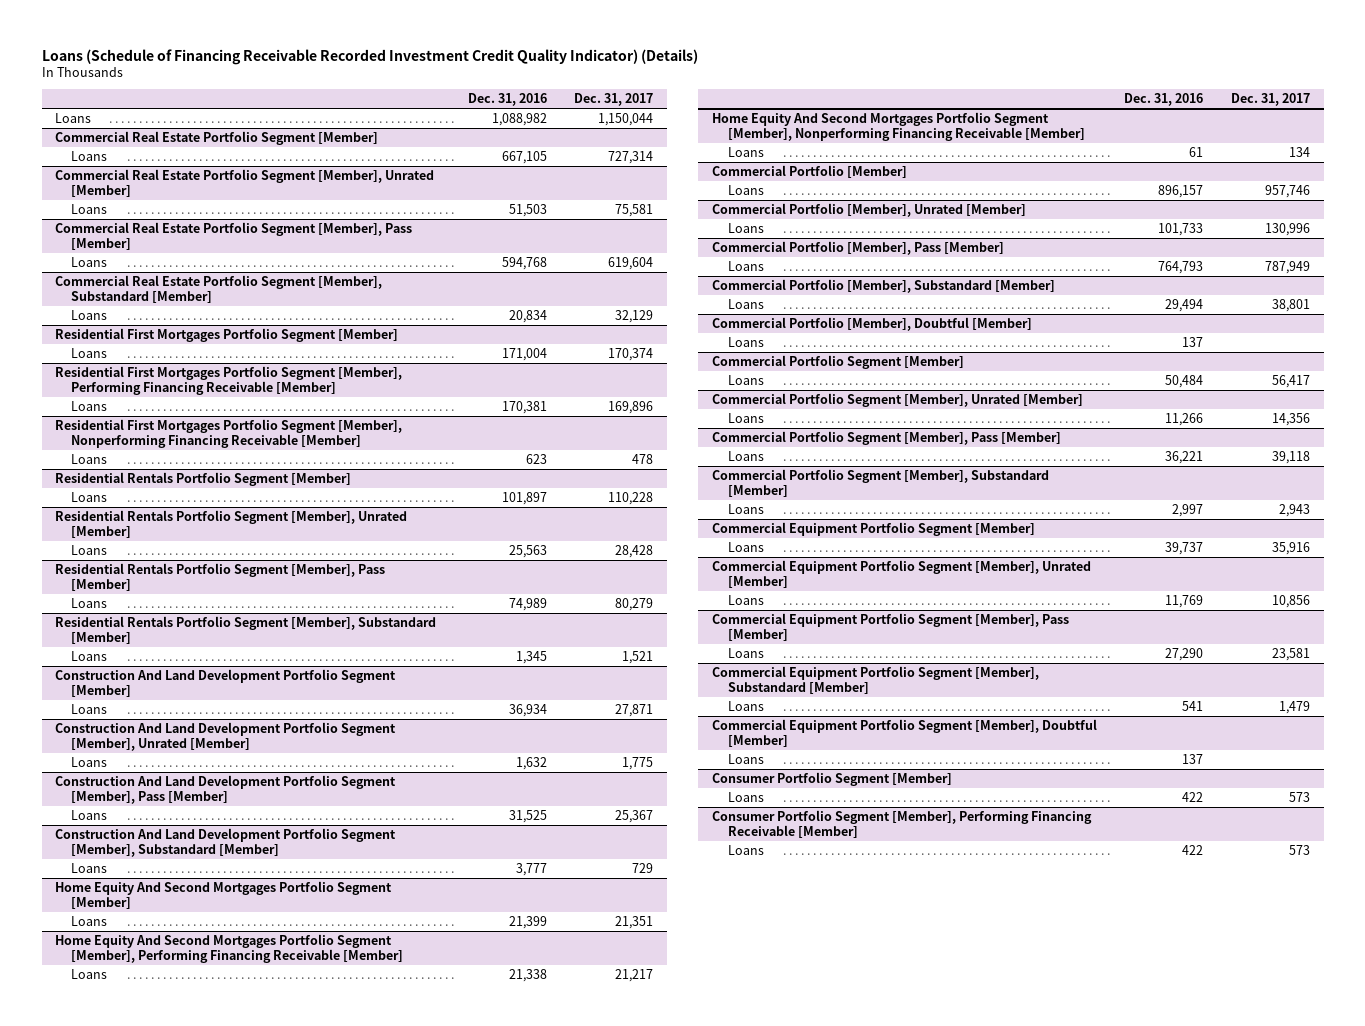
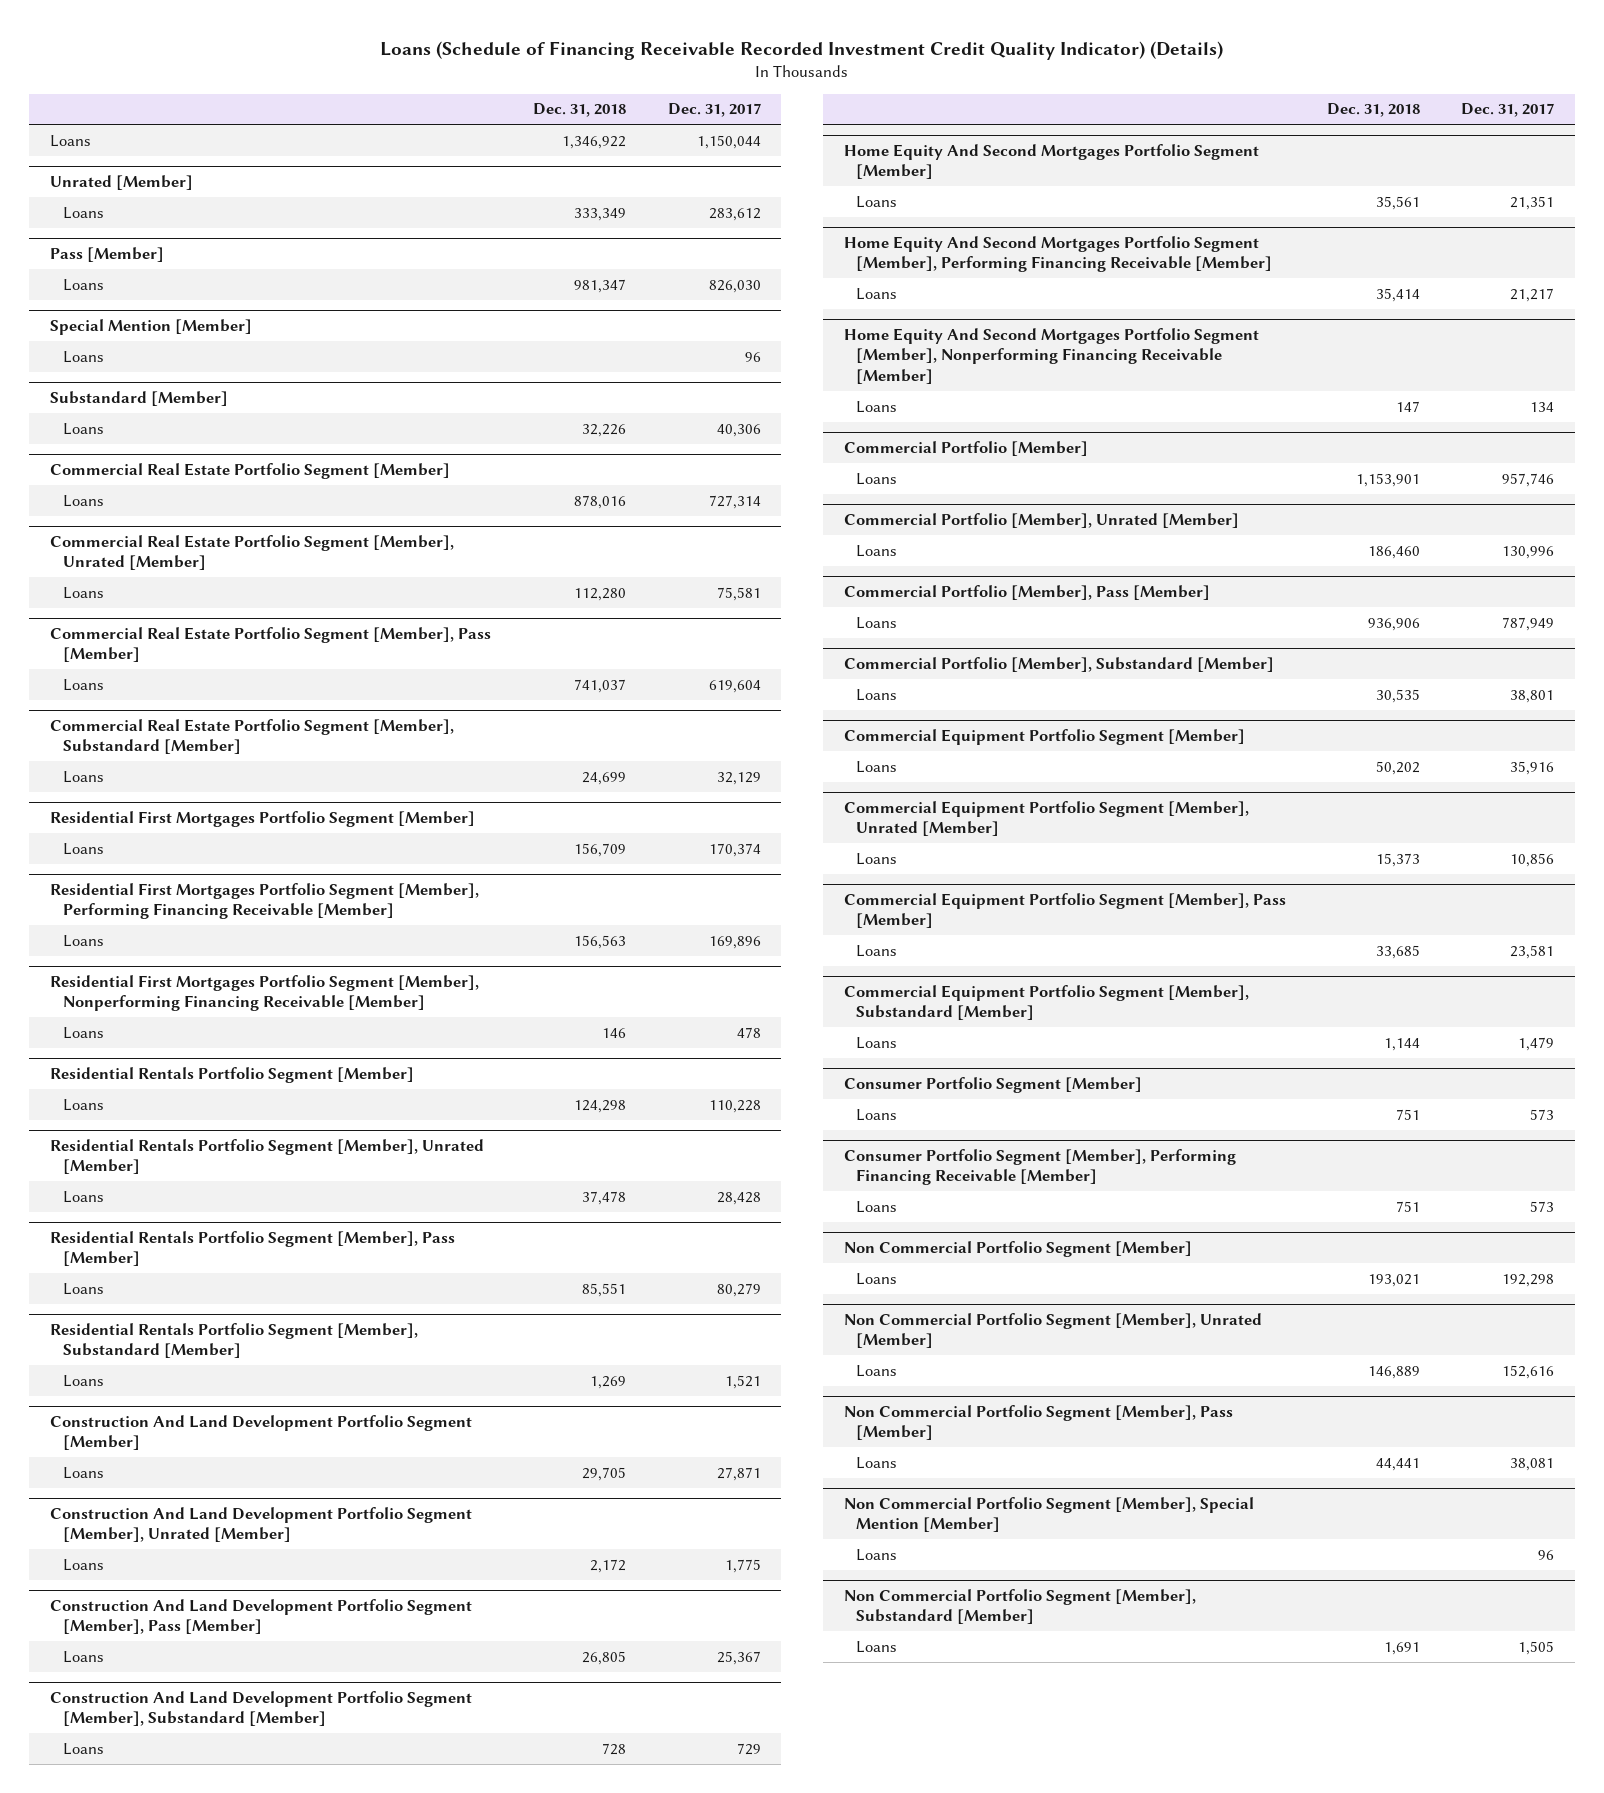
[467,93,547,107] Dec. 31, 2016 -> none
none -> [533,103,627,118] Dec. 31, 2018
none -> [49,174,193,190] Unrated [Member]
none -> [62,206,104,219] Loans
none -> [49,246,164,262] Pass [Member]
none -> [62,278,104,291] Loans
none -> [49,318,252,335] Special Mention [Member]
none -> [62,350,104,363] Loans
none -> [49,390,228,406] Substandard [Member]
none -> [62,422,104,435] Loans
[711,316,1032,331] Commercial Portfolio [Member], Doubtful [Member] -> none
[727,336,764,347] Loans -> none
[711,354,964,369] Commercial Portfolio Segment [Member] -> none
[727,374,764,385] Loans -> none
[711,392,1083,407] Commercial Portfolio Segment [Member], Unrated [Member] -> none
[727,412,764,423] Loans -> none
[711,430,1061,445] Commercial Portfolio Segment [Member], Pass [Member] -> none
[727,450,764,461] Loans -> none
[711,468,1049,497] Commercial Portfolio Segment [Member], Substandard [Member] -> none
[727,503,764,514] Loans -> none
[711,718,1097,747] Commercial Equipment Portfolio Segment [Member], Doubtful [Member] -> none
[727,753,764,764] Loans -> none
none -> [843,1240,1192,1257] Non Commercial Portfolio Segment [Member]
none -> [856,1272,898,1285] Loans
none -> [843,1312,1262,1349] Non Commercial Portfolio Segment [Member], Unrated [Member]
none -> [856,1364,898,1377] Loans
none -> [843,1404,1233,1441] Non Commercial Portfolio Segment [Member], Pass [Member]
none -> [856,1456,898,1469] Loans
none -> [843,1496,1254,1533] Non Commercial Portfolio Segment [Member], Special Mention [Member]
none -> [856,1548,898,1561] Loans
none -> [843,1588,1196,1625] Non Commercial Portfolio Segment [Member], Substandard [Member]
none -> [856,1640,898,1653] Loans

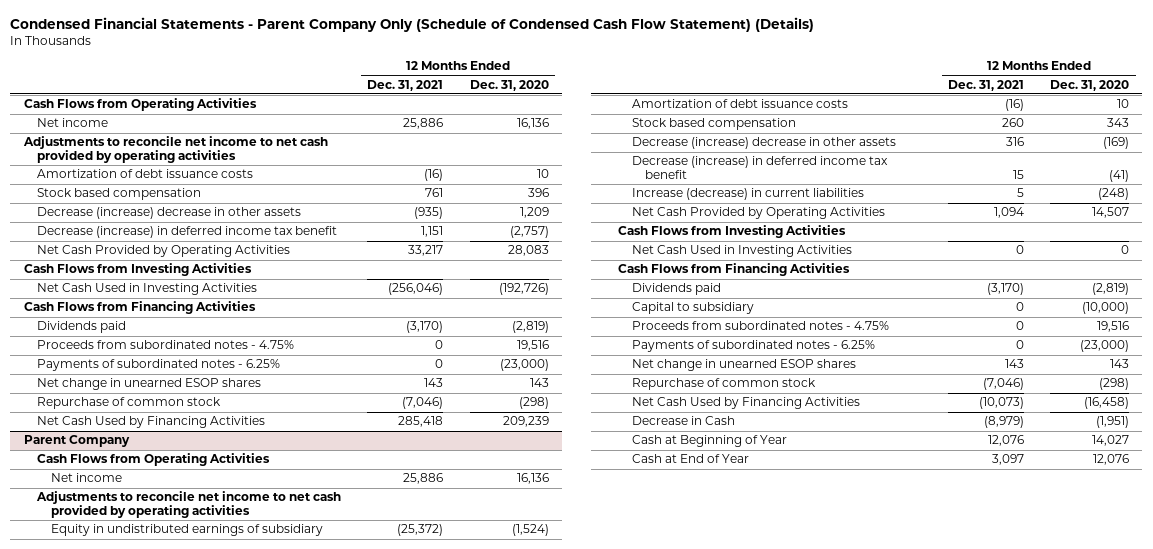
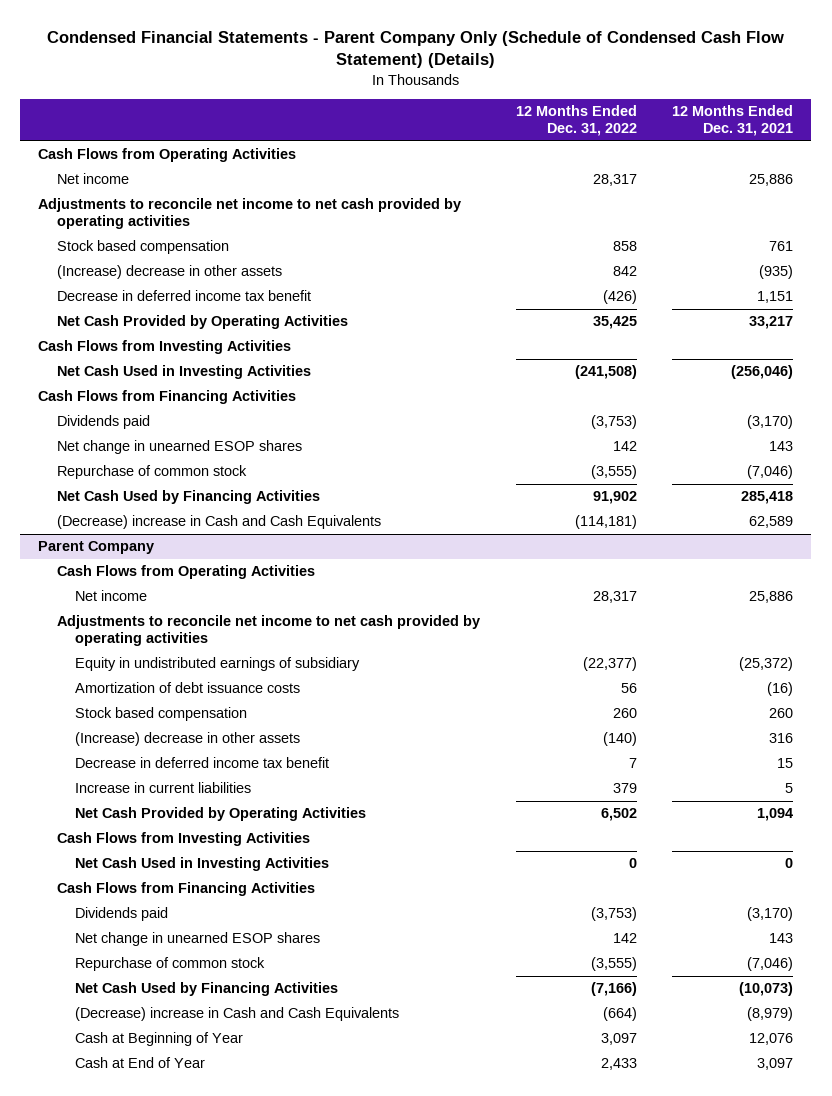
[469,79,549,91] Dec. 31, 2020 -> none
none -> [515,105,637,137] 12 Months Ended Dec. 31, 2022
[37,169,254,179] Amortization of debt issuance costs -> none
[37,207,302,220] Decrease (increase) decrease in other assets -> [56,265,282,280] (Increase) decrease in other assets
[37,226,338,239] Decrease (increase) in deferred income tax benefit -> [56,290,311,302] Decrease in deferred income tax benefit
[37,340,295,350] Proceeds from subordinated notes - 4.75% -> none
[37,359,281,372] Payments of subordinated notes - 6.25% -> none
none -> [56,515,381,530] (Decrease) increase in Cash and Cash Equivalents
[631,137,896,150] Decrease (increase) decrease in other assets -> [74,732,300,747] (Increase) decrease in other assets
[631,156,888,180] Decrease (increase) in deferred income tax benefit -> [74,757,329,769] Decrease in deferred income tax benefit
[631,188,864,201] Increase (decrease) in current liabilities -> [74,782,251,794] Increase in current liabilities
[631,302,754,315] Capital to subsidiary -> none
[631,321,889,331] Proceeds from subordinated notes - 4.75% -> none
[631,340,875,353] Payments of subordinated notes - 6.25% -> none
[631,416,735,426] Decrease in Cash -> [74,1007,399,1022] (Decrease) increase in Cash and Cash Equivalents

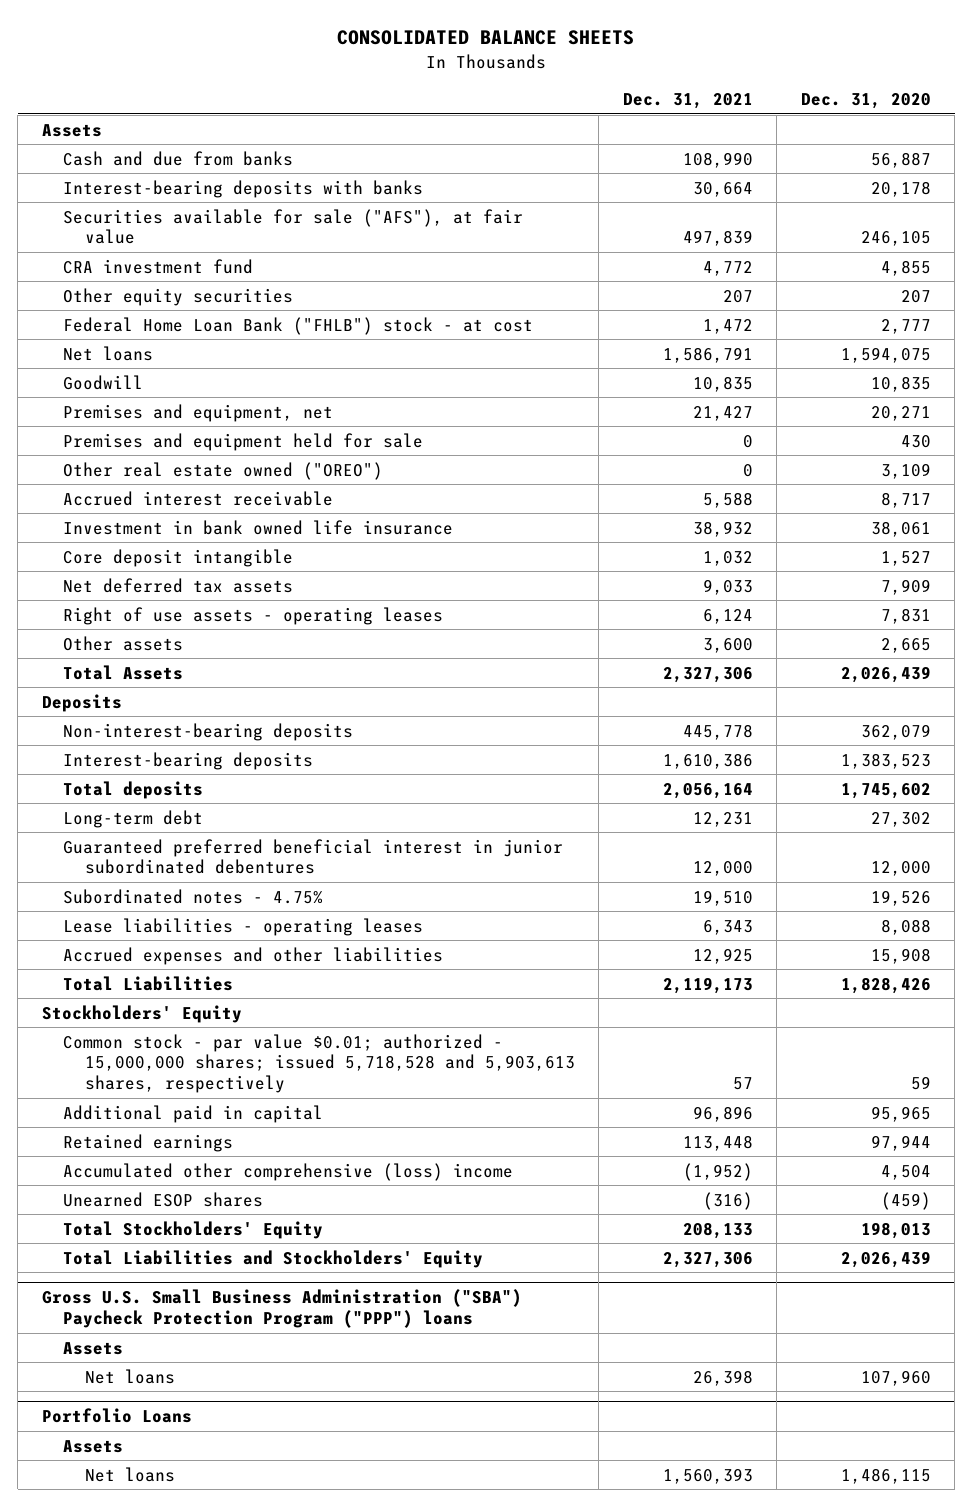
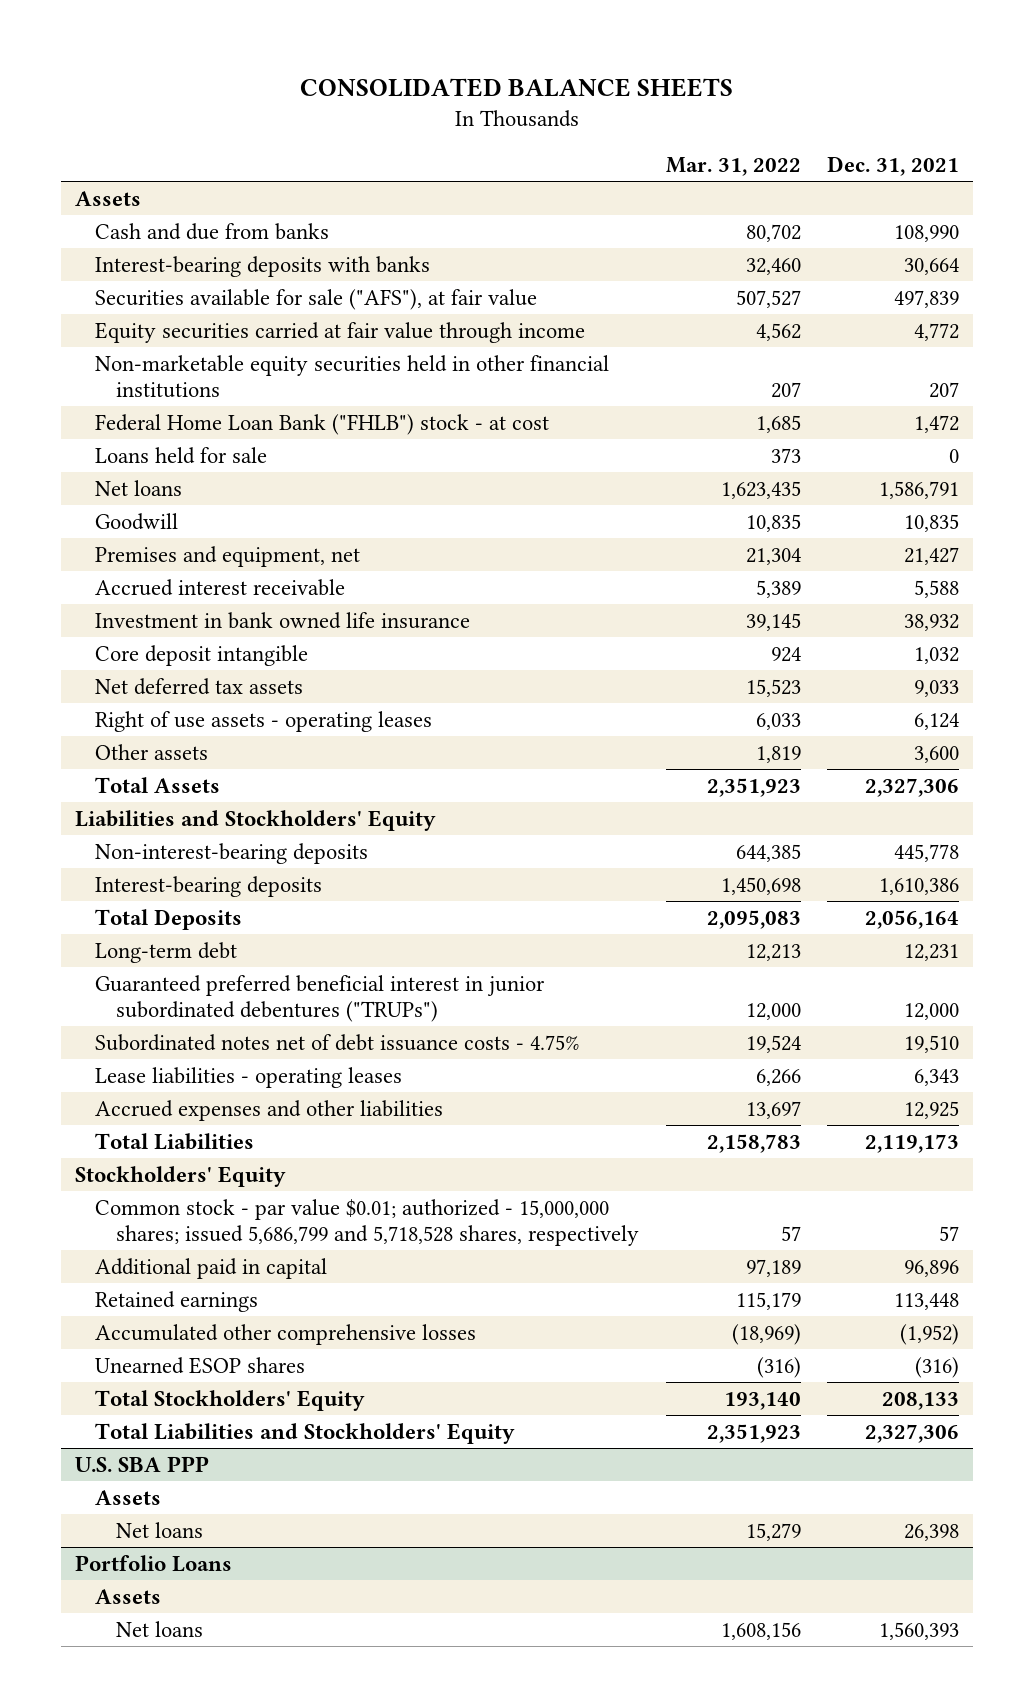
[800,93,931,110] Dec. 31, 2020 -> none
none -> [665,156,801,176] Mar. 31, 2022
[63,258,254,274] CRA investment fund -> [95,321,586,343] Equity securities carried at fair value through income
[63,287,294,306] Other equity securities -> [95,354,610,398] Non-marketable equity securities held in other financial institutions
none -> [95,446,268,464] Loans held for sale
[63,432,424,451] Premises and equipment held for sale -> none
[63,461,384,480] Other real estate owned ("OREO") -> none
[41,693,122,712] Deposits -> none
none -> [74,809,436,831] Liabilities and Stockholders' Equity
[63,780,204,799] Total deposits -> [95,908,243,930] Total Deposits
[63,838,564,875] Guaranteed preferred beneficial interest in junior subordinated debentures -> [95,974,546,1022] Guaranteed preferred beneficial interest in junior subordinated debentures ("TRUPs")
[63,888,324,904] Subordinated notes - 4.75% -> [95,1033,580,1051] Subordinated notes net of debt issuance costs - 4.75%
[63,1033,575,1094] Common stock - par value $0.01; authorized - 15,000,000 shares; issued 5,718,528 and 5,903,613 shares, respectively -> [95,1198,639,1246] Common stock - par value $0.01; authorized - 15,000,000 shares; issued 5,686,799 and 5,718,528 shares, respectively
[63,1162,514,1181] Accumulated other comprehensive (loss) income -> [95,1323,477,1345] Accumulated other comprehensive losses
[41,1289,522,1328] Gross U.S. Small Business Administration ("SBA") Paycheck Protection Program ("PPP") loans -> [74,1455,209,1472] U.S. SBA PPP

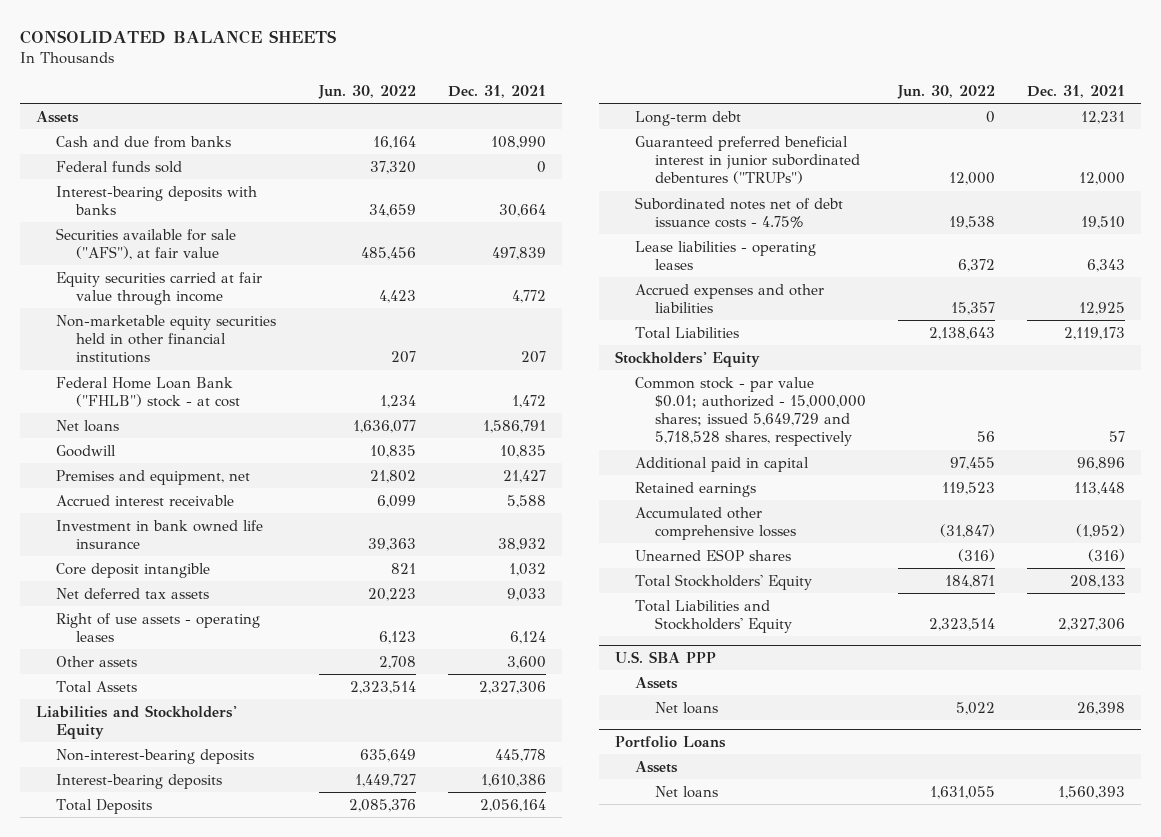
[665,156,801,176] Mar. 31, 2022 -> none
none -> [318,84,417,99] Jun. 30, 2022
none -> [56,160,183,173] Federal funds sold
[95,446,268,464] Loans held for sale -> none
[95,1198,639,1246] Common stock - par value $0.01; authorized - 15,000,000 shares; issued 5,686,799 and 5,718,528 shares, respectively -> [635,376,867,447] Common stock - par value $0.01; authorized - 15,000,000 shares; issued 5,649,729 and 5,718,528 shares, respectively

